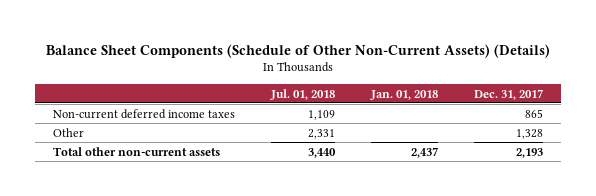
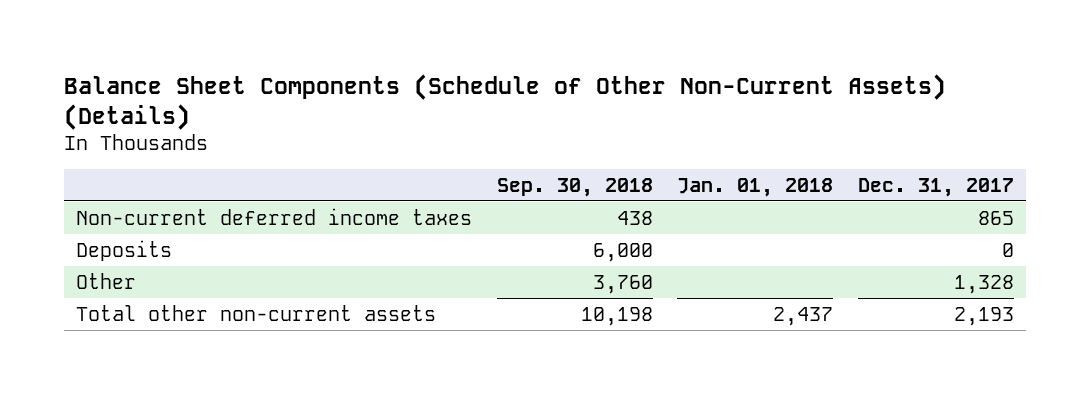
[270,88,336,100] Jul. 01, 2018 -> none
none -> [496,177,653,197] Sep. 30, 2018
none -> [75,239,172,261] Deposits

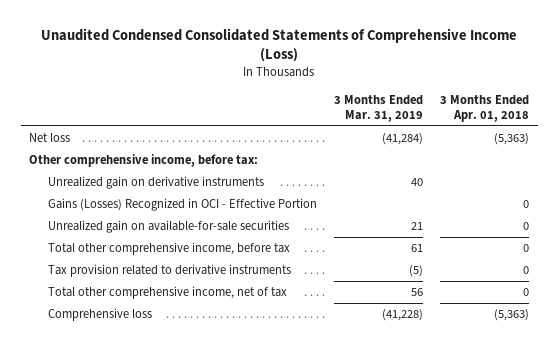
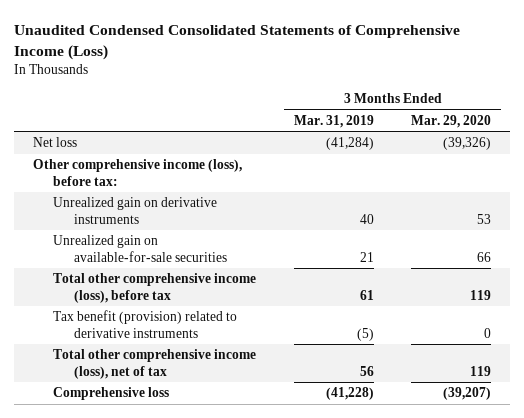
[439,94,529,122] 3 Months Ended Apr. 01, 2018 -> none
none -> [411,114,492,128] Mar. 29, 2020
[29,154,259,168] Other comprehensive income, before tax: -> [32,159,242,186] Other comprehensive income (loss), before tax:
[47,198,317,212] Gains (Losses) Recognized in OCI - Effective Portion -> none
[47,242,290,256] Total other comprehensive income, before tax -> [53,273,257,303] Total other comprehensive income (loss), before tax
[47,264,291,278] Tax provision related to derivative instruments -> [53,310,238,338] Tax benefit (provision) related to derivative instruments
[47,286,287,300] Total other comprehensive income, net of tax -> [53,349,257,379] Total other comprehensive income (loss), net of tax

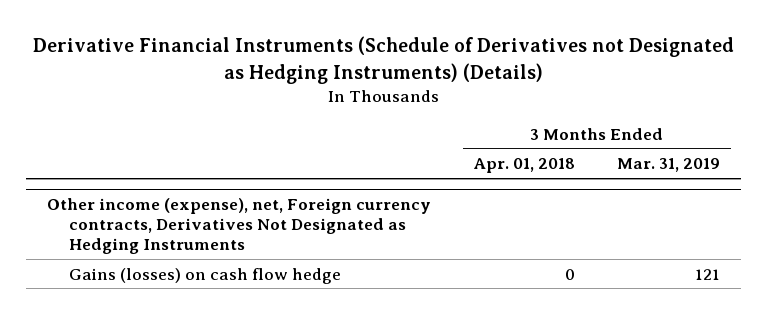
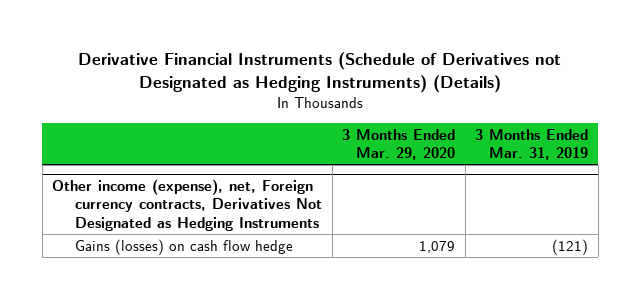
[472,158,575,174] Apr. 01, 2018 -> none
none -> [342,128,456,161] 3 Months Ended Mar. 29, 2020
[694,268,720,280] 121 -> [552,238,589,255] (121)

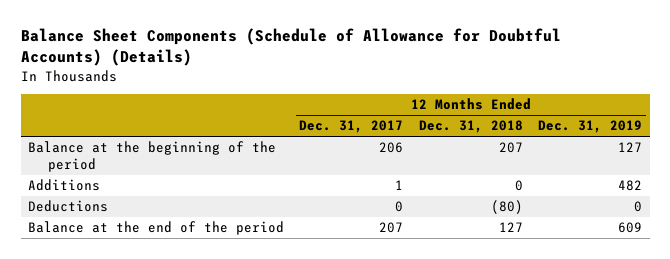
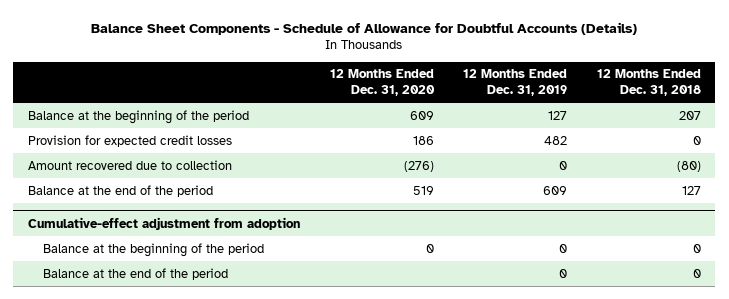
[20,28,561,67] Balance Sheet Components (Schedule of Allowance for Doubtful Accounts) (Details) -> [91,21,638,35] Balance Sheet Components - Schedule of Allowance for Doubtful Accounts (Details)
[299,120,404,134] Dec. 31, 2017 -> none
none -> [329,69,435,96] 12 Months Ended Dec. 31, 2020
[28,179,101,192] Additions -> [28,134,233,147] Provision for expected credit losses
[28,200,109,213] Deductions -> [28,159,233,170] Amount recovered due to collection
none -> [28,216,301,230] Cumulative-effect adjustment from adoption
none -> [42,242,264,257] Balance at the beginning of the period
none -> [42,267,228,280] Balance at the end of the period

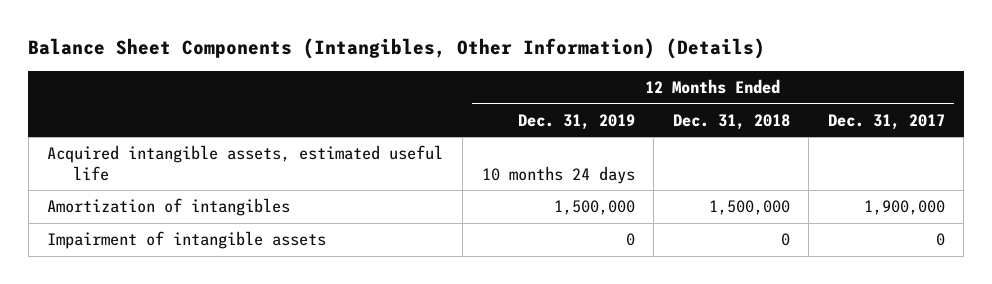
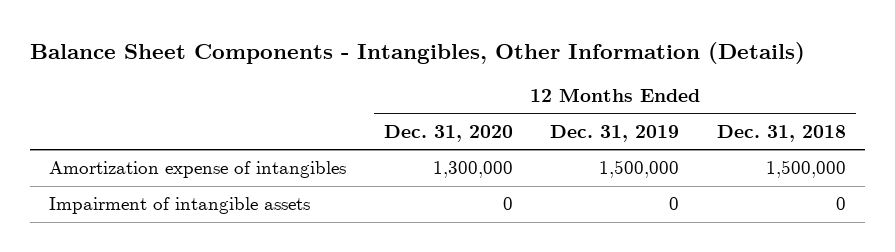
[28,38,766,60] Balance Sheet Components (Intangibles, Other Information) (Details) -> [29,41,805,64] Balance Sheet Components - Intangibles, Other Information (Details)
[827,113,945,130] Dec. 31, 2017 -> none
none -> [383,124,513,142] Dec. 31, 2020
[47,145,444,181] Acquired intangible assets, estimated useful life -> none
[47,198,291,217] Amortization of intangibles -> [48,161,346,179] Amortization expense of intangibles

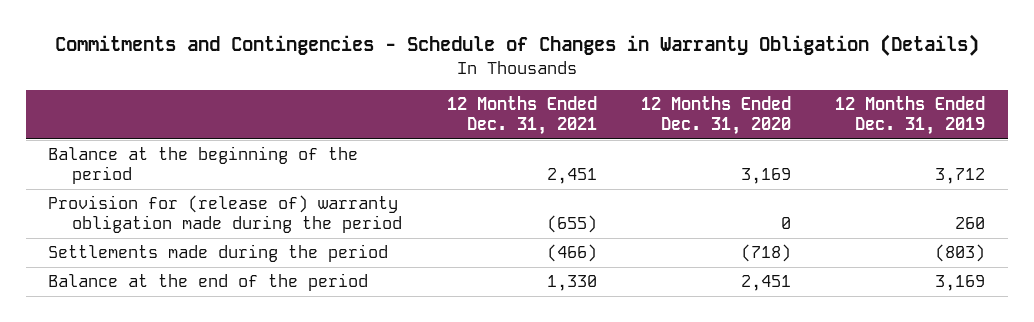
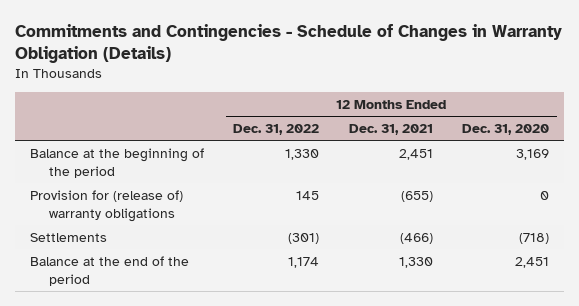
[835,96,986,136] 12 Months Ended Dec. 31, 2019 -> none
none -> [233,124,320,136] Dec. 31, 2022
[48,195,403,234] Provision for (release of) warranty obligation made during the period -> [29,189,183,222] Provision for (release of) warranty obligations
[48,244,389,263] Settlements made during the period -> [29,232,107,242] Settlements

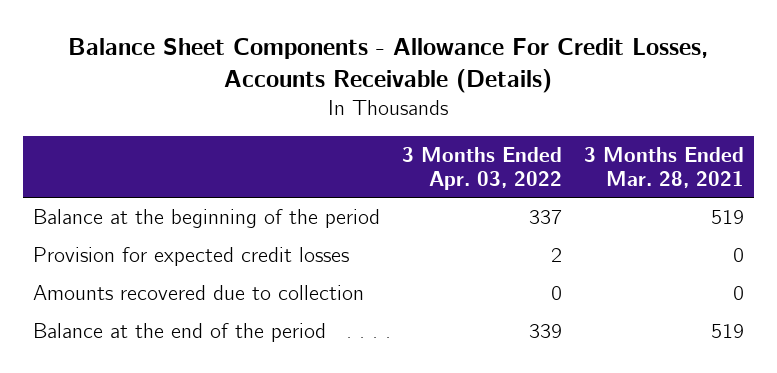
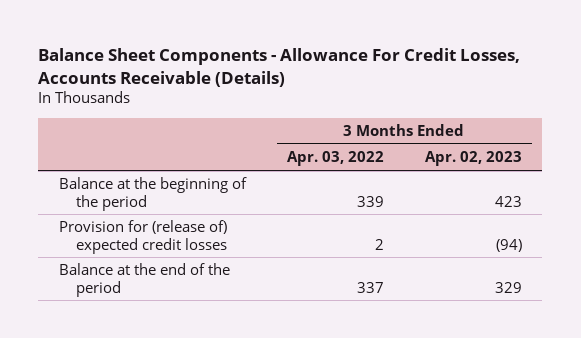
[583,146,744,188] 3 Months Ended Mar. 28, 2021 -> none
none -> [424,151,522,167] Apr. 02, 2023
[33,285,365,301] Amounts recovered due to collection -> none
[528,210,562,225] 337 -> [356,195,384,207] 339
[33,247,350,267] Provision for expected credit losses -> [58,220,228,254] Provision for (release of) expected credit losses
[528,324,562,339] 339 -> [356,281,384,293] 337

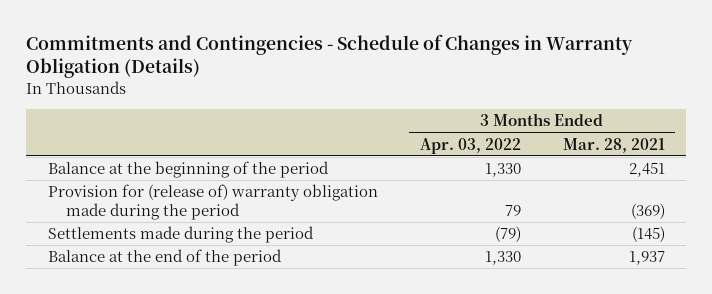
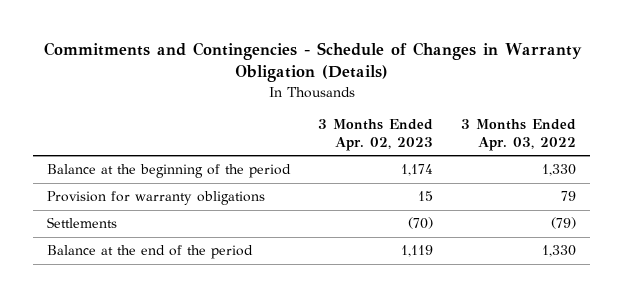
[562,137,665,153] Mar. 28, 2021 -> none
none -> [318,119,434,151] 3 Months Ended Apr. 02, 2023
[47,184,378,221] Provision for (release of) warranty obligation made during the period -> [47,191,266,206] Provision for warranty obligations
[47,226,314,244] Settlements made during the period -> [47,217,118,229] Settlements

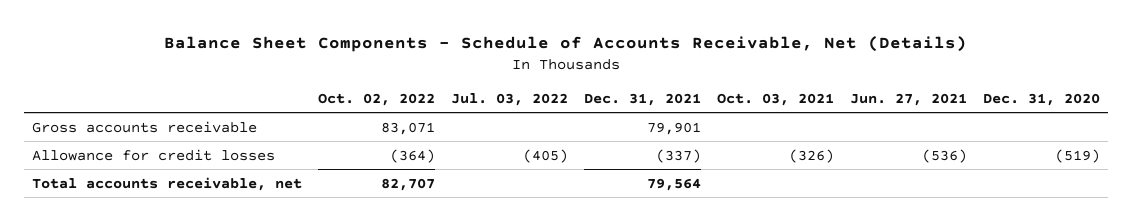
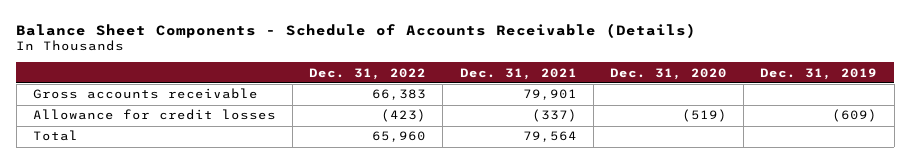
[164,35,968,52] Balance Sheet Components - Schedule of Accounts Receivable, Net (Details) -> [16,22,697,38] Balance Sheet Components - Schedule of Accounts Receivable (Details)
[318,92,436,106] Oct. 02, 2022 -> none
[451,92,569,106] Jul. 03, 2022 -> none
[717,92,835,106] Oct. 03, 2021 -> none
[850,92,968,106] Jun. 27, 2021 -> none
none -> [309,67,427,80] Dec. 31, 2022
none -> [760,67,878,80] Dec. 31, 2019
[32,176,303,191] Total accounts receivable, net -> [32,130,78,142] Total

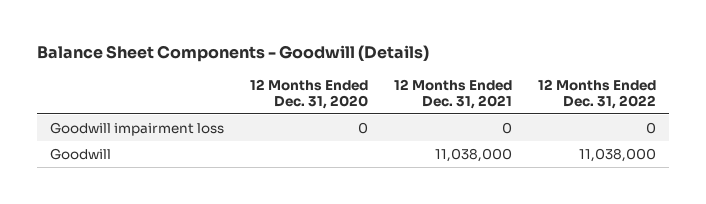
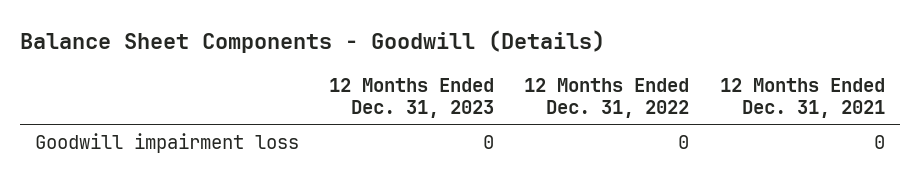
[250,78,369,110] 12 Months Ended Dec. 31, 2020 -> none
none -> [329,78,495,119] 12 Months Ended Dec. 31, 2023
[50,147,112,160] Goodwill -> none

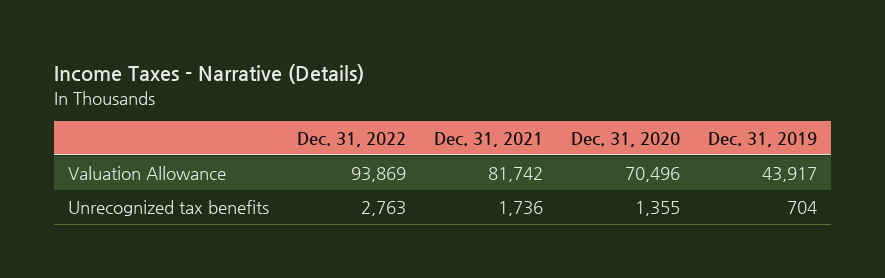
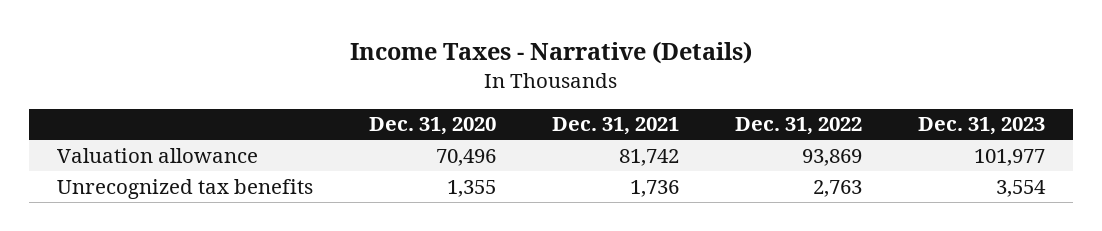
[707,131,817,147] Dec. 31, 2019 -> none
none -> [918,117,1046,136] Dec. 31, 2023
[67,165,226,180] Valuation Allowance -> [56,147,258,163] Valuation allowance

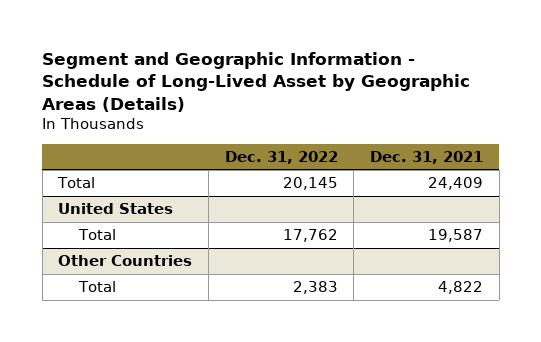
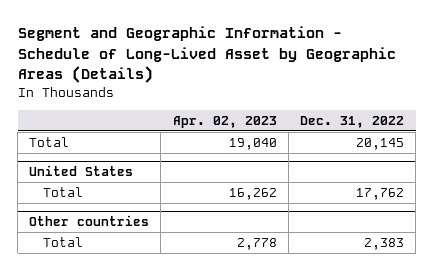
[370,150,484,164] Dec. 31, 2021 -> none
none -> [172,115,277,128] Apr. 02, 2023
[58,255,193,267] Other Countries -> [29,215,150,227] Other countries

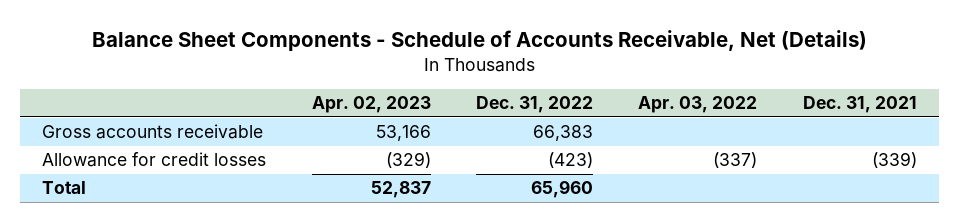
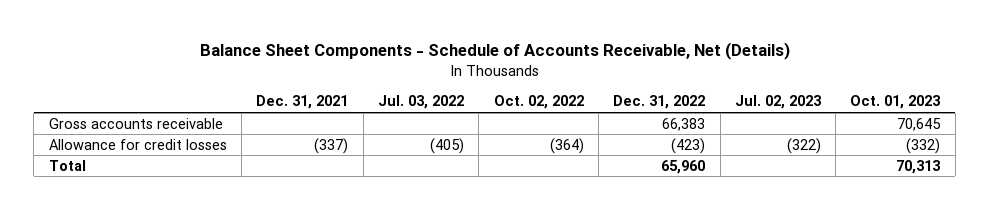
[311,96,431,114] Apr. 02, 2023 -> none
[638,96,758,114] Apr. 03, 2022 -> none
none -> [377,95,464,110] Jul. 03, 2022
none -> [493,95,584,110] Oct. 02, 2022
none -> [734,95,821,110] Jul. 02, 2023
none -> [850,95,941,110] Oct. 01, 2023
[871,152,917,169] (339) -> [314,137,349,154] (337)

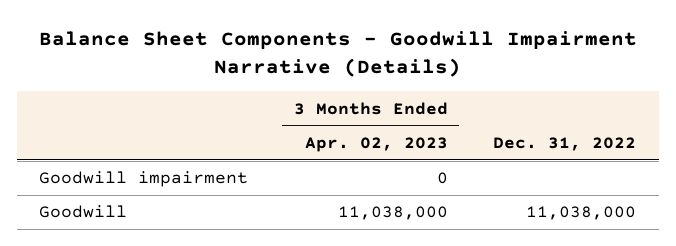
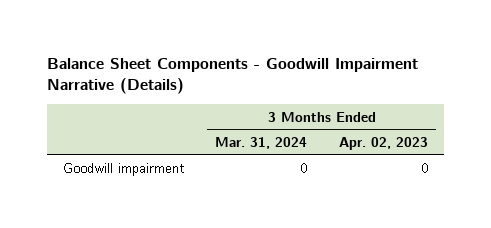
[493,136,637,151] Dec. 31, 2022 -> none
none -> [215,137,308,150] Mar. 31, 2024
[39,205,128,219] Goodwill -> none

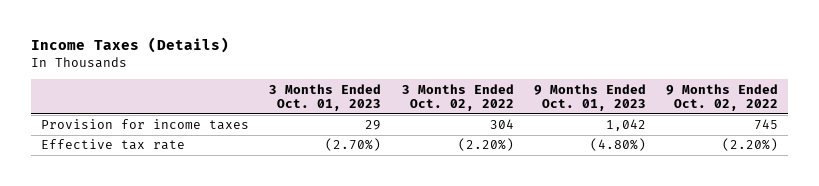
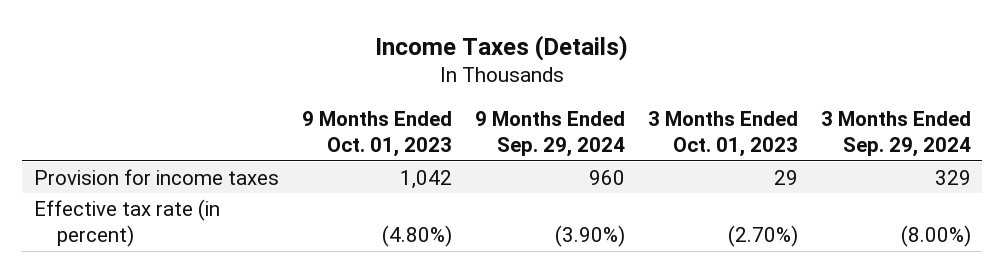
[401,83,514,112] 3 Months Ended Oct. 02, 2022 -> none
[665,83,778,112] 9 Months Ended Oct. 02, 2022 -> none
none -> [474,111,625,158] 9 Months Ended Sep. 29, 2024
none -> [820,111,971,158] 3 Months Ended Sep. 29, 2024
[41,139,186,151] Effective tax rate -> [33,199,220,248] Effective tax rate (in percent)

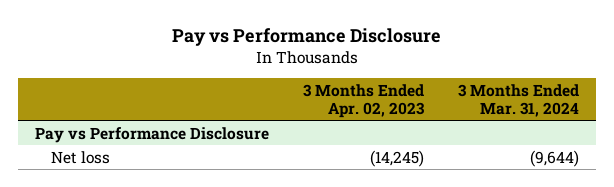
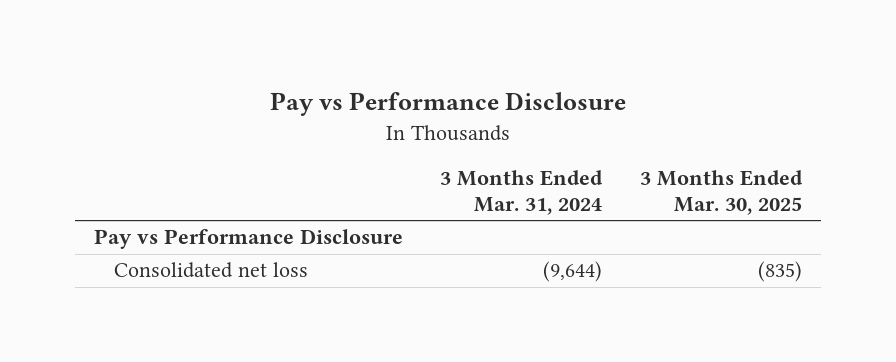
[302,83,425,118] 3 Months Ended Apr. 02, 2023 -> none
none -> [639,170,803,216] 3 Months Ended Mar. 30, 2025
[50,150,110,164] Net loss -> [113,262,308,279] Consolidated net loss

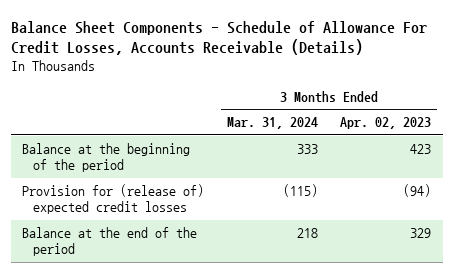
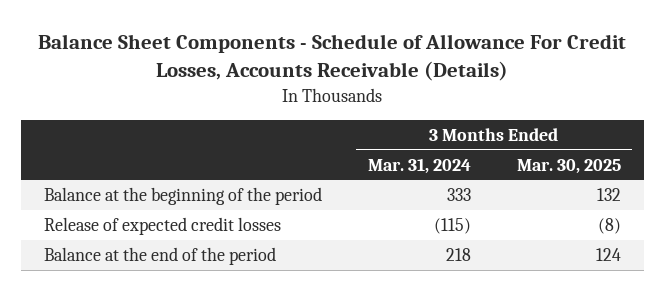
[340,117,432,130] Apr. 02, 2023 -> none
none -> [516,158,621,174] Mar. 30, 2025
[22,184,205,214] Provision for (release of) expected credit losses -> [43,217,281,236] Release of expected credit losses

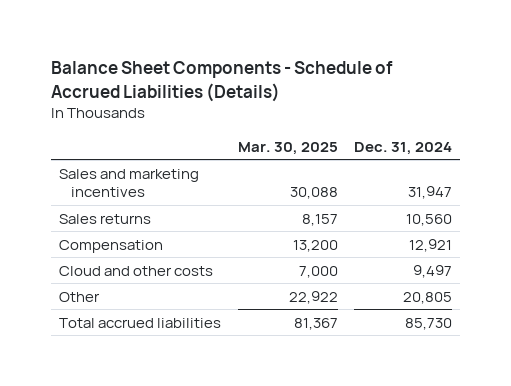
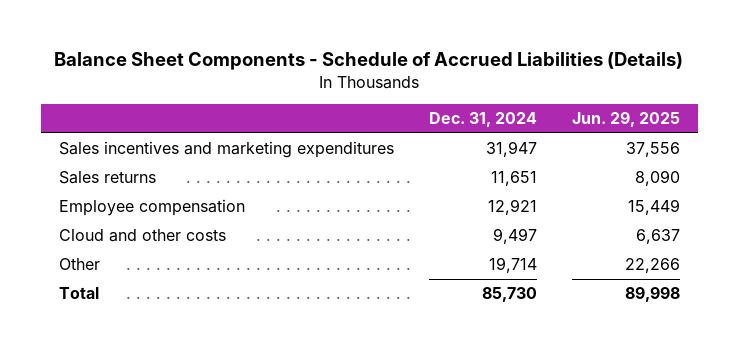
[237,141,338,155] Mar. 30, 2025 -> none
none -> [572,110,681,127] Jun. 29, 2025
[59,168,200,197] Sales and marketing incentives -> [58,141,394,159] Sales incentives and marketing expenditures
[405,213,452,226] 10,560 -> [490,171,537,187] 11,651
[59,239,164,253] Compensation -> [58,199,245,217] Employee compensation
[402,291,452,304] 20,805 -> [488,257,537,274] 19,714
[59,317,222,328] Total accrued liabilities -> [58,287,99,300] Total

